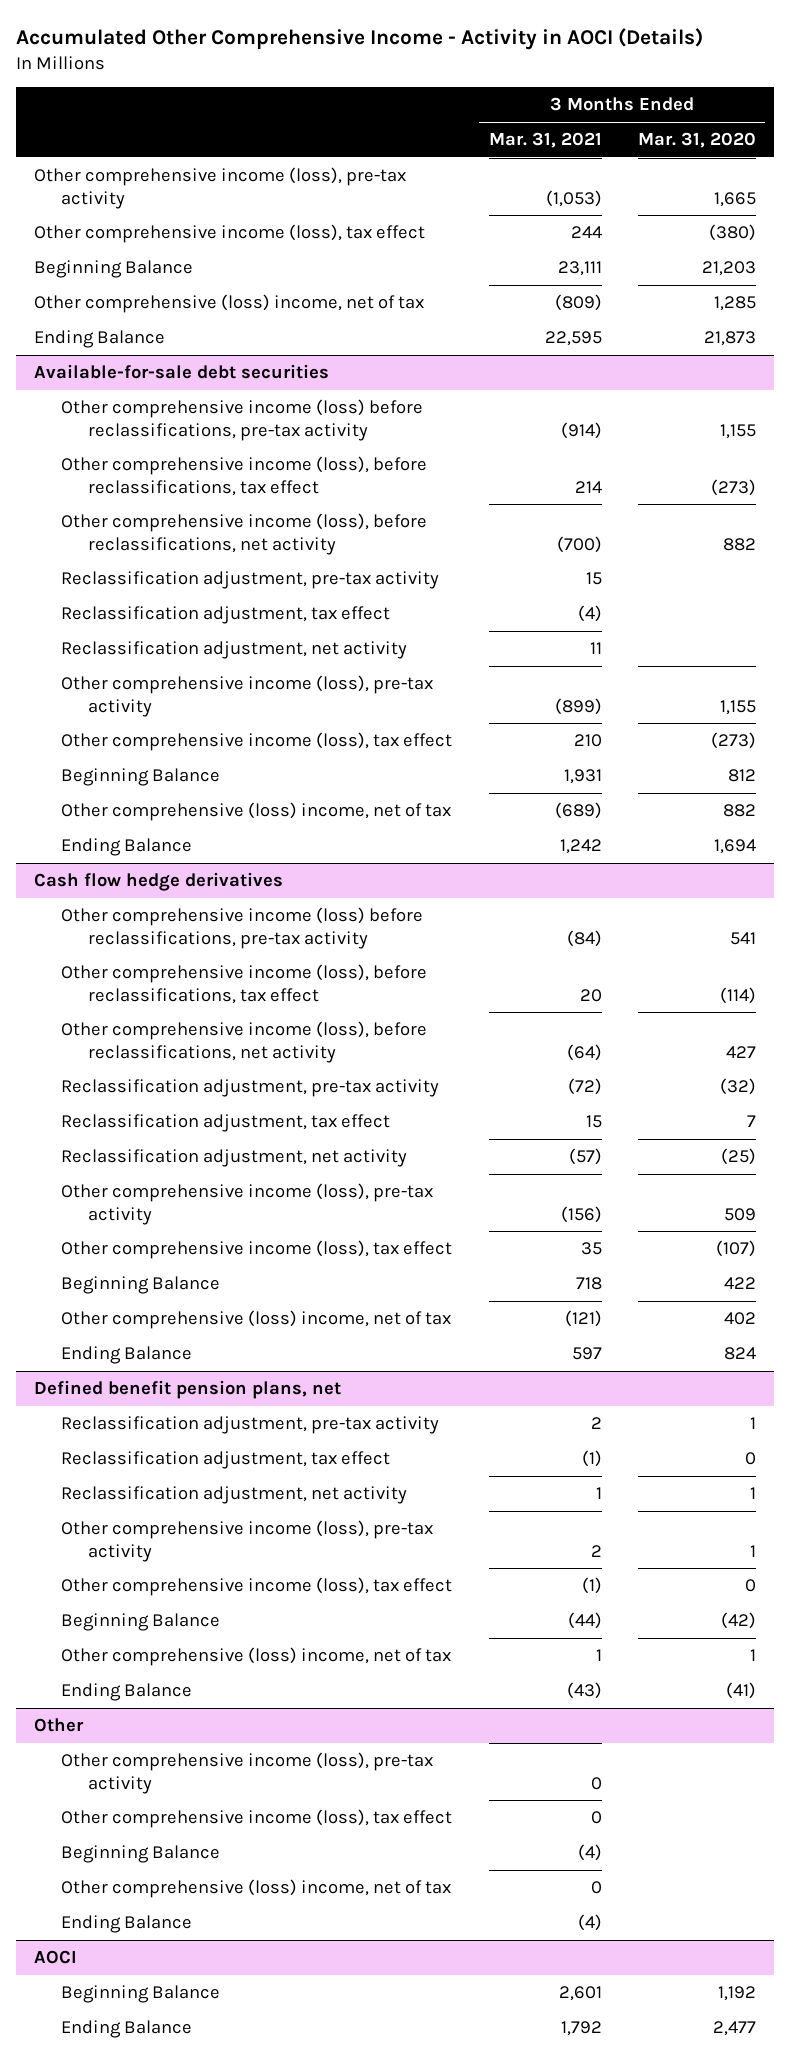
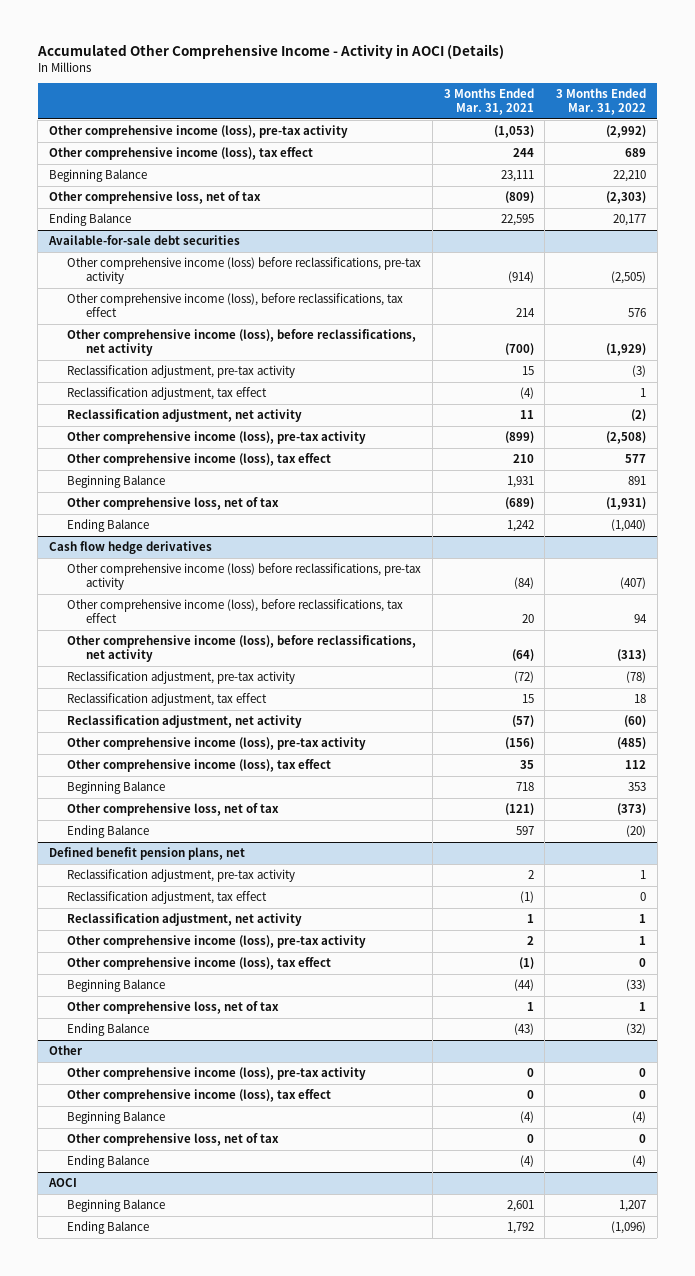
[638,132,757,149] Mar. 31, 2020 -> none
none -> [556,88,647,116] 3 Months Ended Mar. 31, 2022
[33,294,424,314] Other comprehensive (loss) income, net of tax -> [48,191,261,205] Other comprehensive loss, net of tax
[61,802,452,822] Other comprehensive (loss) income, net of tax -> [67,497,280,511] Other comprehensive loss, net of tax
[61,1310,452,1330] Other comprehensive (loss) income, net of tax -> [67,803,280,817] Other comprehensive loss, net of tax
[61,1647,452,1667] Other comprehensive (loss) income, net of tax -> [67,1001,280,1015] Other comprehensive loss, net of tax
[61,1879,452,1899] Other comprehensive (loss) income, net of tax -> [67,1133,280,1147] Other comprehensive loss, net of tax

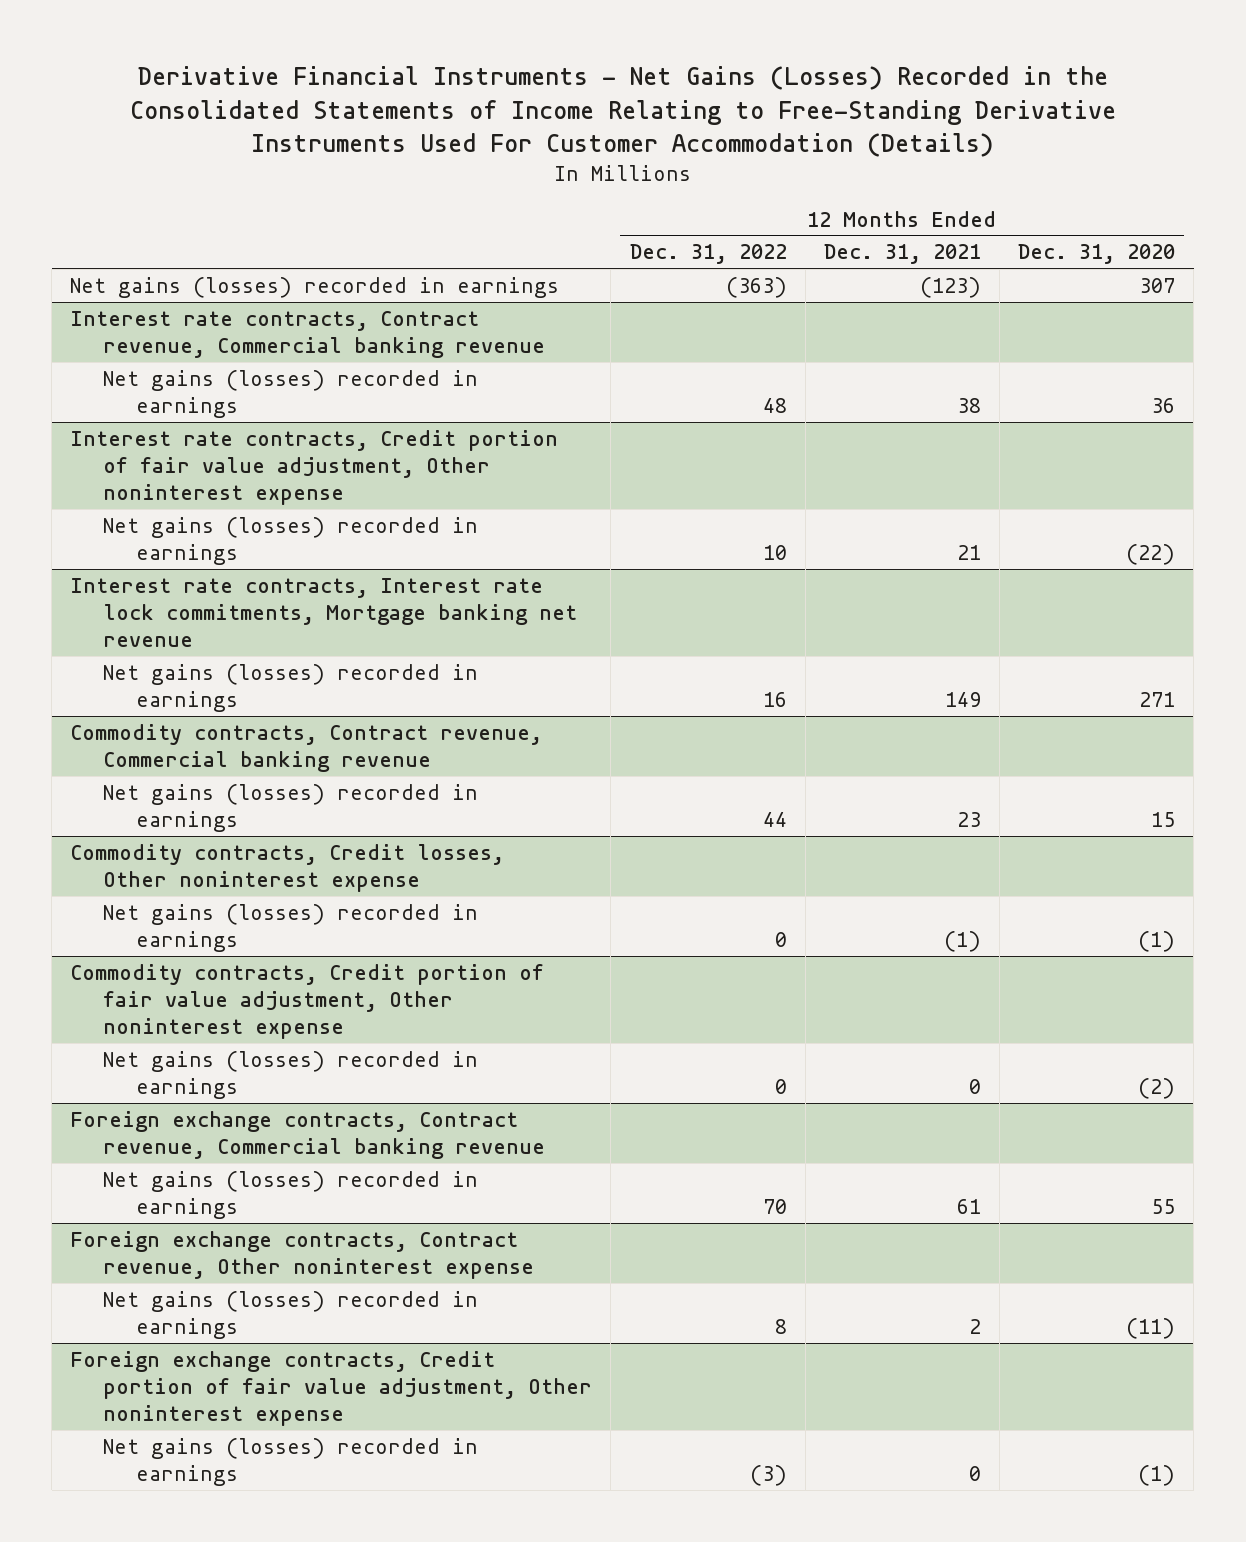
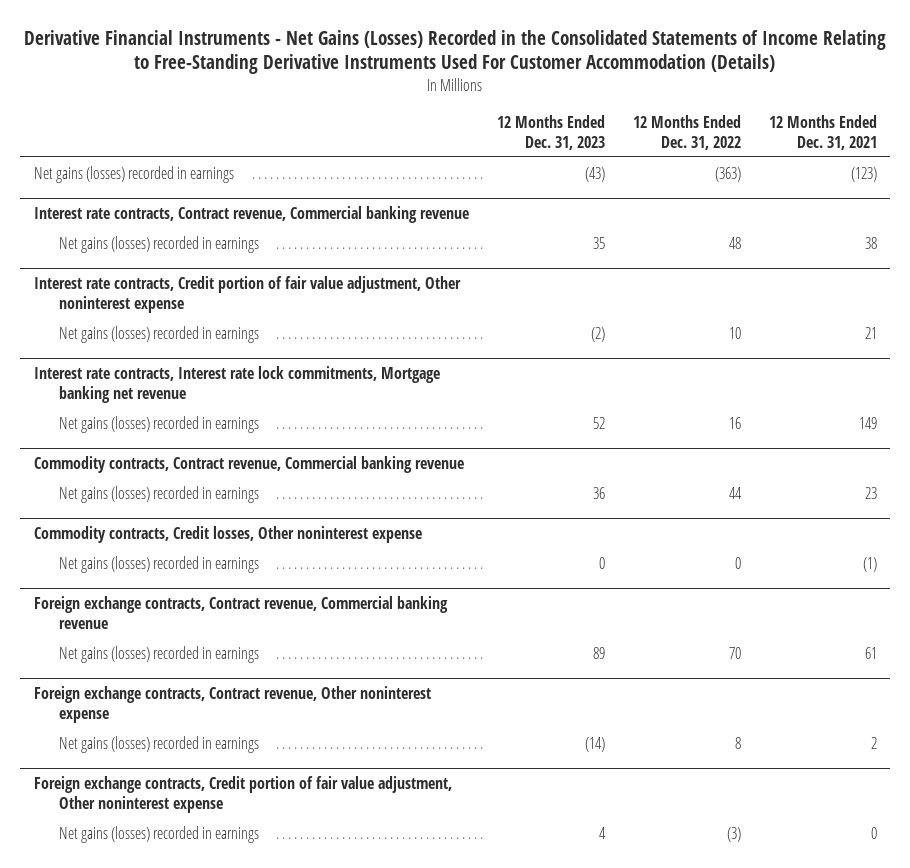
[1018,244,1176,265] Dec. 31, 2020 -> none
none -> [496,114,605,150] 12 Months Ended Dec. 31, 2023
[70,963,545,1040] Commodity contracts, Credit portion of fair value adjustment, Other noninterest expense -> none
[103,1050,479,1099] Net gains (losses) recorded in earnings -> none

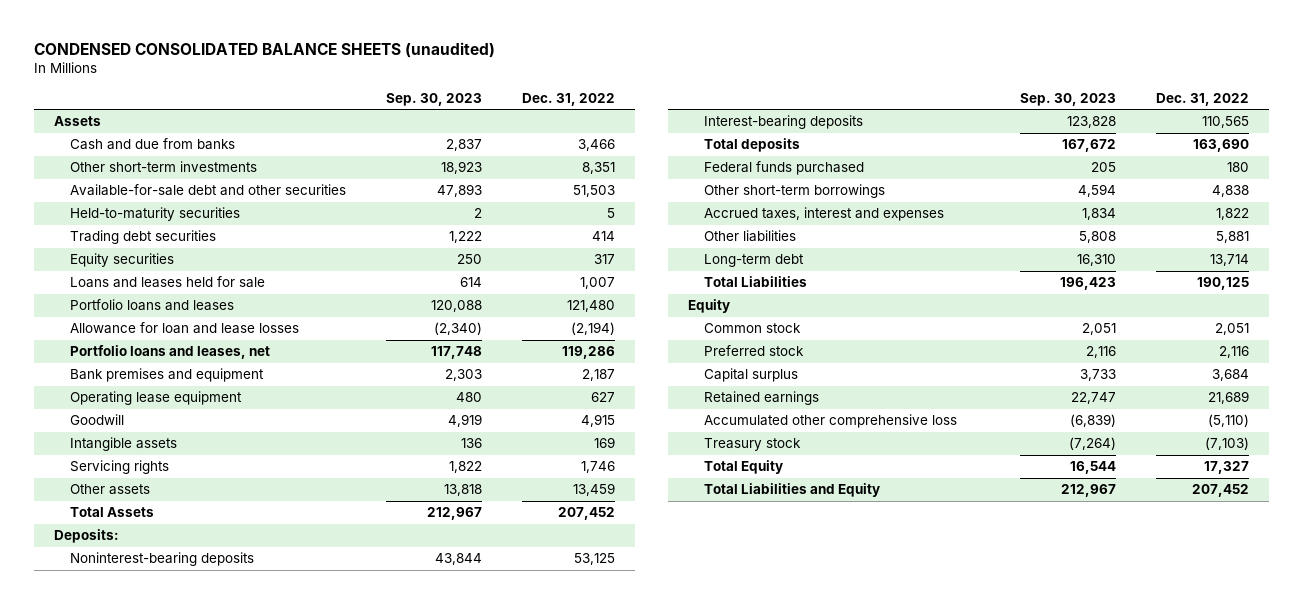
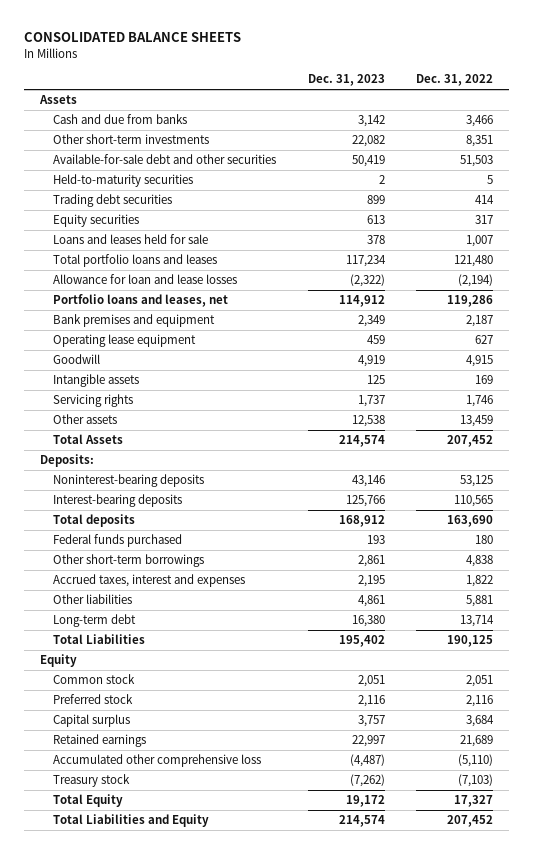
[34,41,496,58] CONDENSED CONSOLIDATED BALANCE SHEETS (unaudited) -> [24,32,242,43] CONSOLIDATED BALANCE SHEETS
[385,92,482,106] Sep. 30, 2023 -> none
none -> [307,74,385,87] Dec. 31, 2023
[70,299,235,312] Portfolio loans and leases -> [53,254,218,268] Total portfolio loans and leases

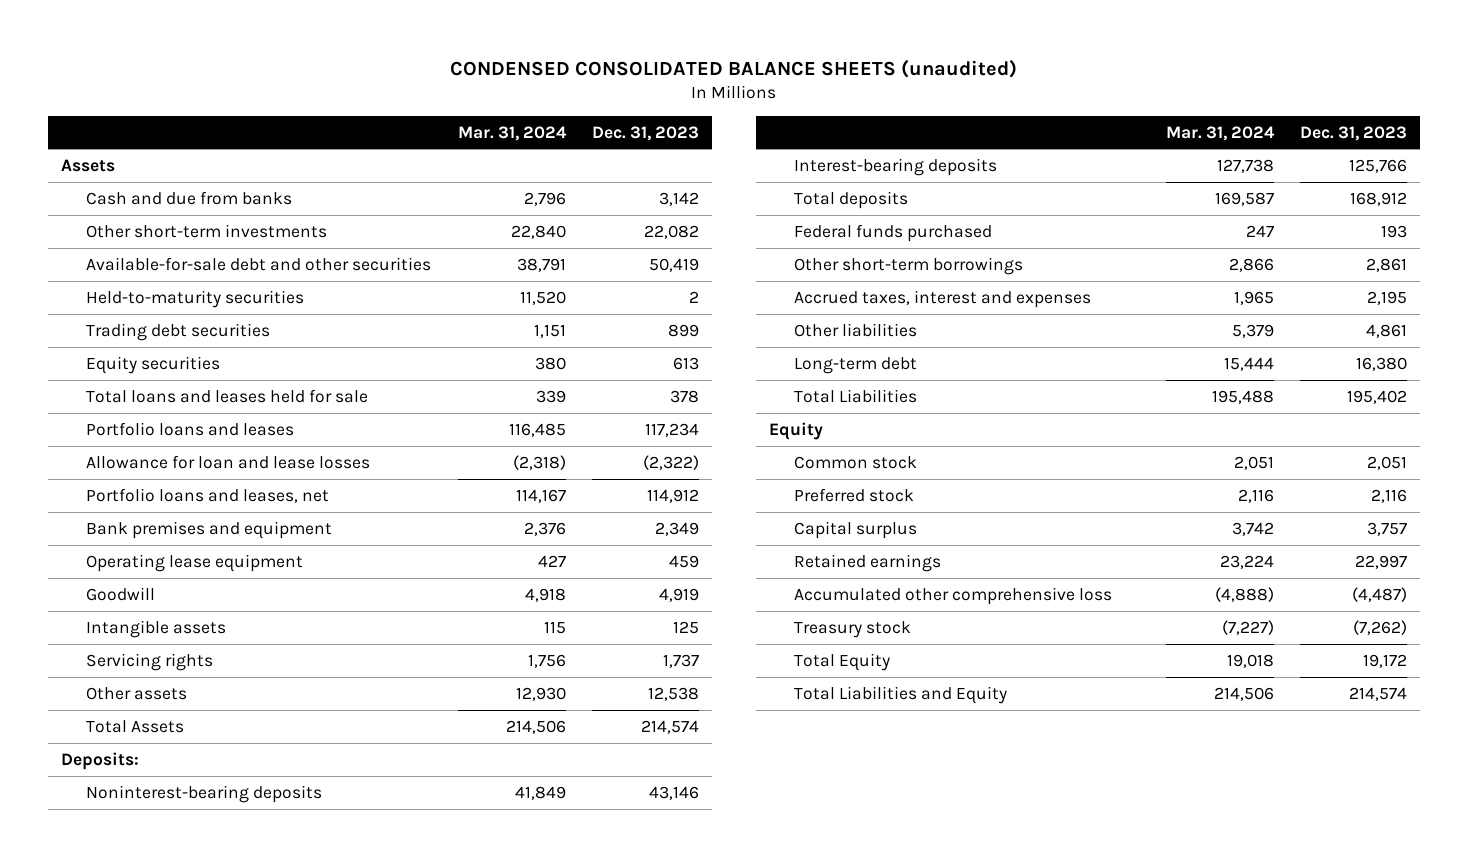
[24,32,242,43] CONSOLIDATED BALANCE SHEETS -> [450,58,1018,78] CONDENSED CONSOLIDATED BALANCE SHEETS (unaudited)
[416,74,494,87] Dec. 31, 2022 -> none
none -> [457,125,567,141] Mar. 31, 2024
[53,234,209,245] Loans and leases held for sale -> [86,388,369,403] Total loans and leases held for sale
[53,254,218,268] Total portfolio loans and leases -> [86,421,295,436] Portfolio loans and leases

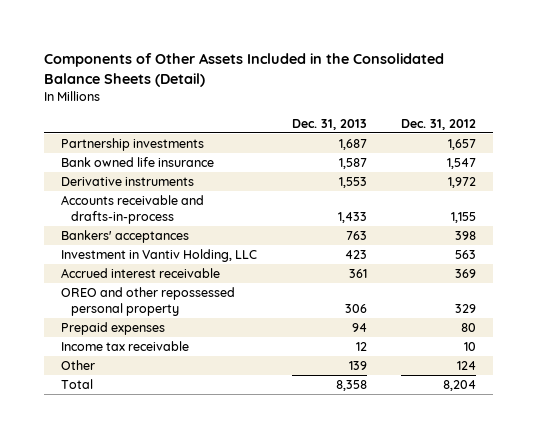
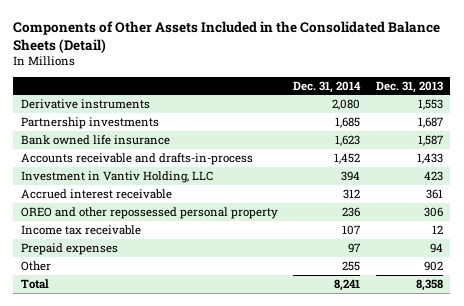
[401,118,477,130] Dec. 31, 2012 -> none
none -> [293,80,362,93] Dec. 31, 2014
[61,176,195,186] Derivative instruments -> [21,98,151,109] Derivative instruments
[61,229,190,243] Bankers' acceptances -> none
[61,321,166,335] Prepaid expenses -> [21,242,119,255] Prepaid expenses
[348,360,367,370] 139 -> [423,260,443,271] 902

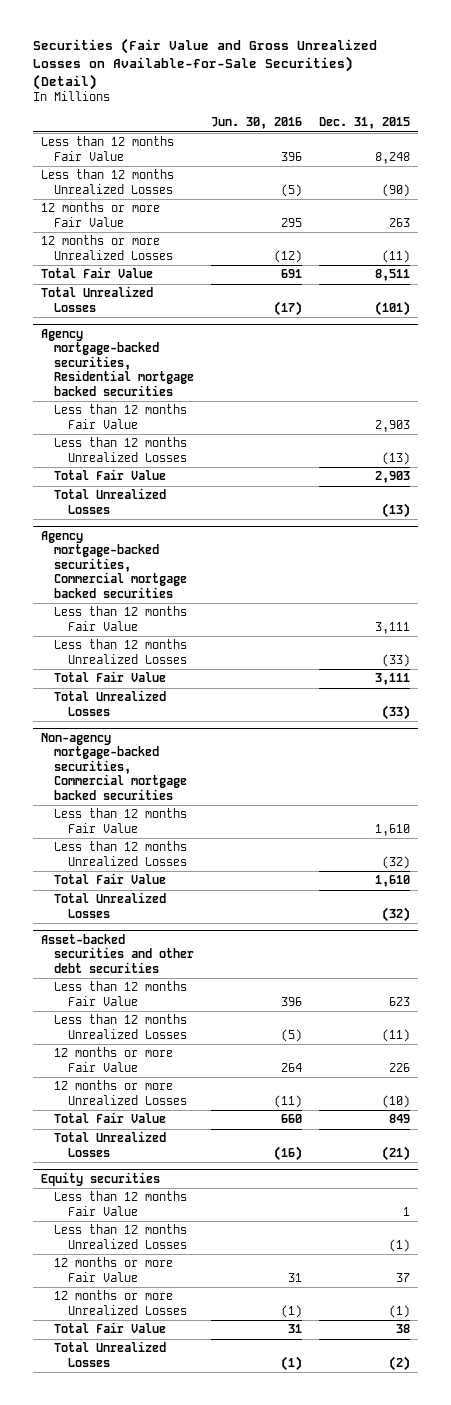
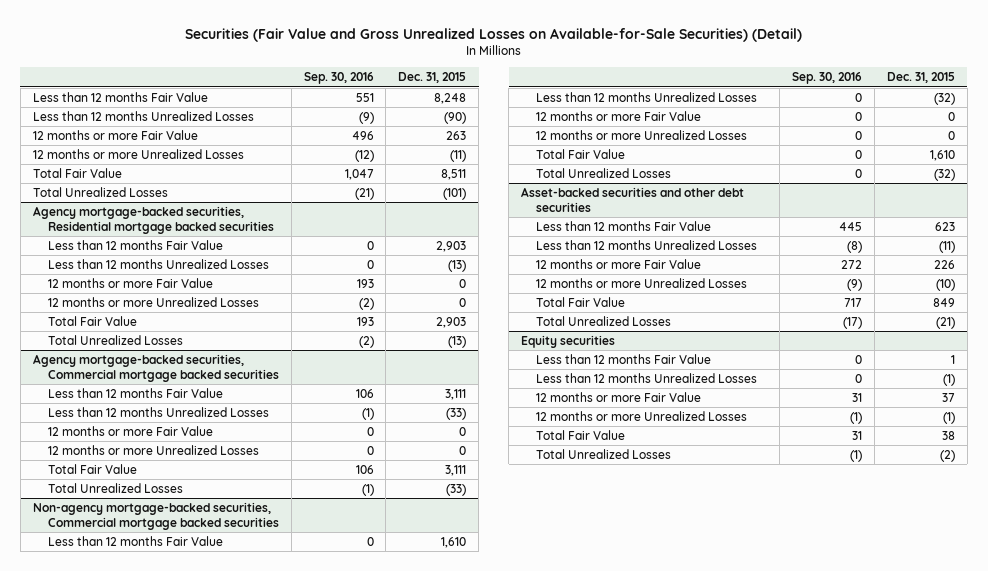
[211,117,303,130] Jun. 30, 2016 -> none
none -> [303,72,374,85] Sep. 30, 2016
none -> [47,278,213,289] 12 months or more Fair Value
none -> [47,297,259,308] 12 months or more Unrealized Losses
none -> [47,426,213,437] 12 months or more Fair Value
none -> [47,445,259,456] 12 months or more Unrealized Losses
none -> [536,111,702,122] 12 months or more Fair Value
none -> [536,130,748,141] 12 months or more Unrealized Losses

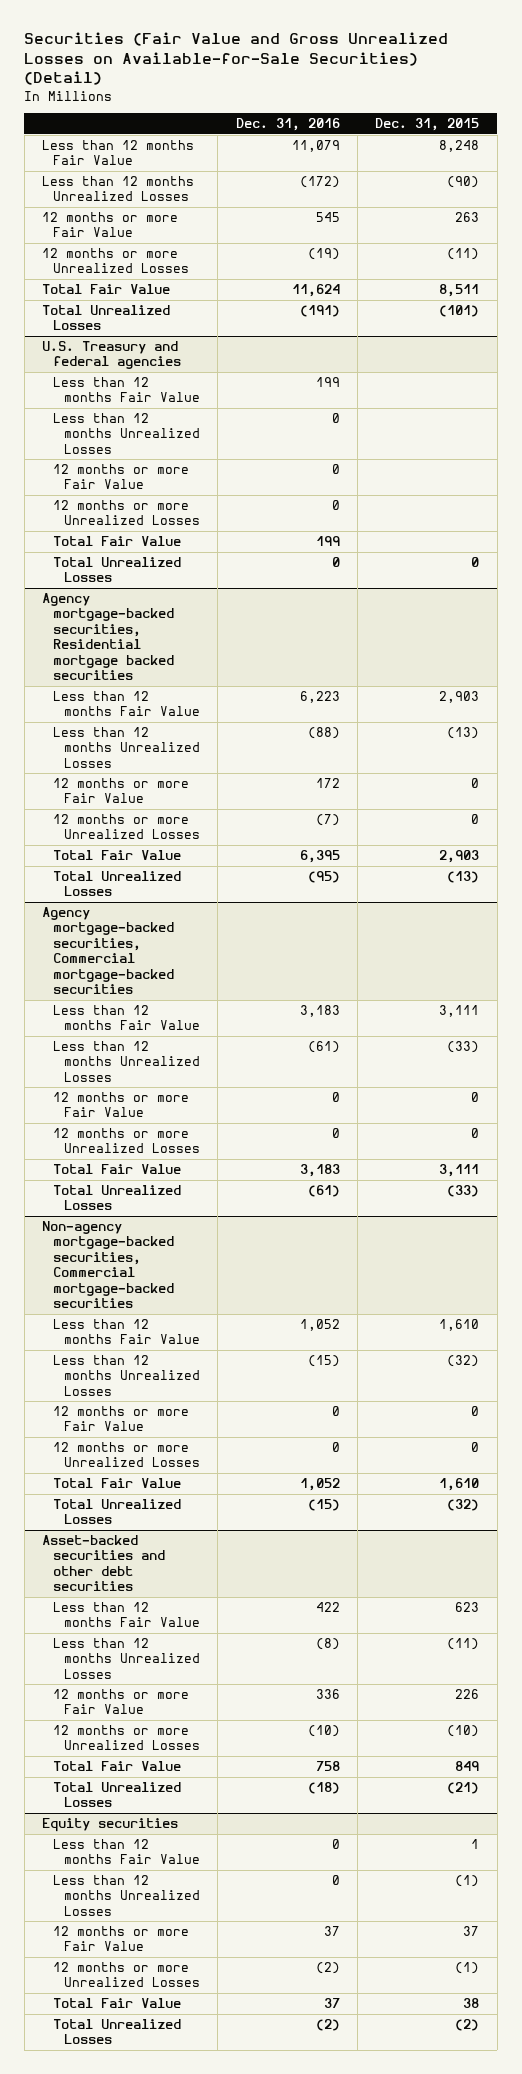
[303,72,374,85] Sep. 30, 2016 -> none
none -> [235,118,340,132] Dec. 31, 2016
none -> [42,341,182,370] U.S. Treasury and federal agencies
none -> [53,377,200,403] Less than 12 months Fair Value
none -> [53,413,200,454] Less than 12 months Unrealized Losses
none -> [53,464,190,490] 12 months or more Fair Value
none -> [53,500,200,526] 12 months or more Unrealized Losses
none -> [53,536,182,547] Total Fair Value
none -> [53,557,182,583] Total Unrealized Losses
[32,354,279,382] Agency mortgage-backed securities, Commercial mortgage backed securities -> [42,907,175,995] Agency mortgage-backed securities, Commercial mortgage-backed securities
[32,502,279,530] Non-agency mortgage-backed securities, Commercial mortgage backed securities -> [42,1221,175,1309] Non-agency mortgage-backed securities, Commercial mortgage-backed securities

